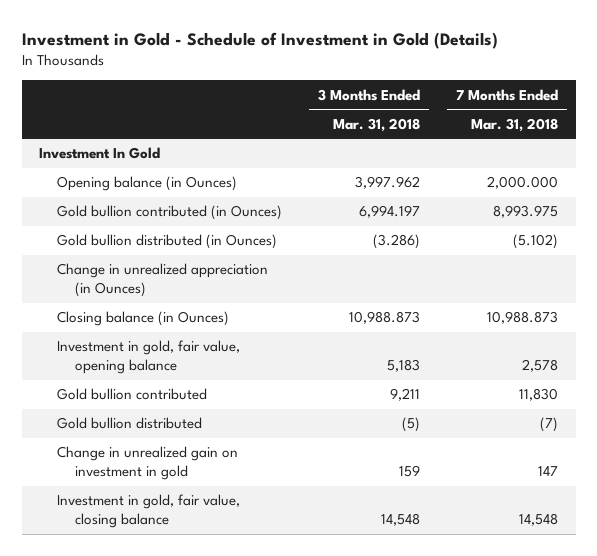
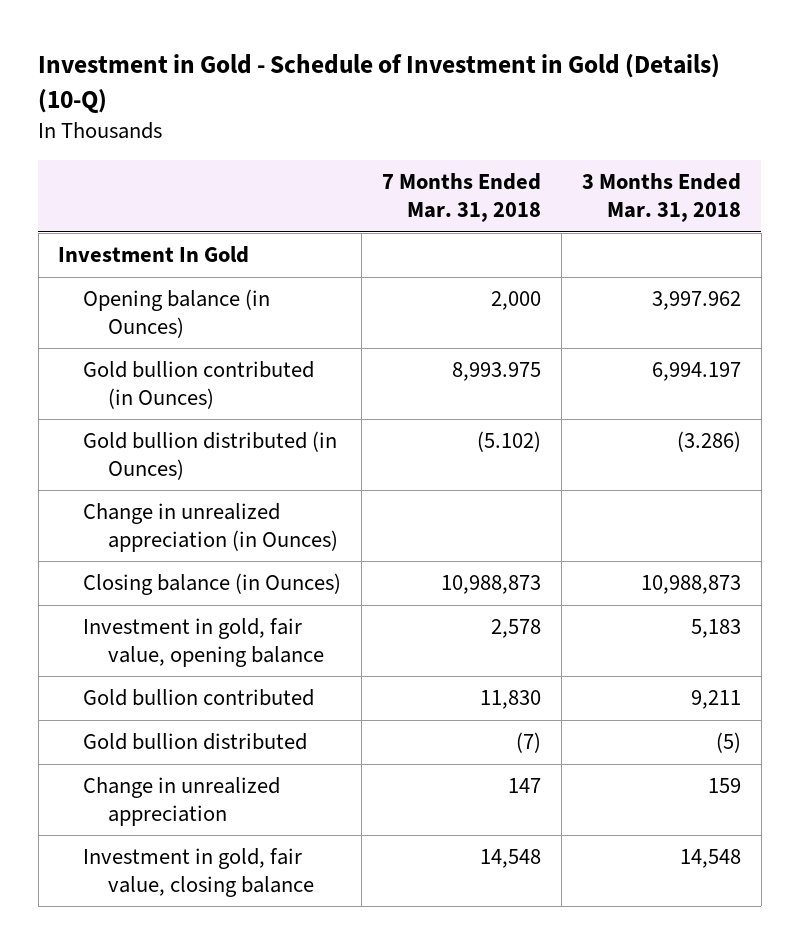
[21,31,498,49] Investment in Gold - Schedule of Investment in Gold (Details) -> [38,53,721,113] Investment in Gold - Schedule of Investment in Gold (Details) (10-Q)
[486,176,558,190] 2,000.000 -> [491,291,542,311] 2,000
[348,311,420,325] 10,988.873 -> [640,575,741,595] 10,988,873
[486,311,558,325] 10,988.873 -> [441,575,542,595] 10,988,873
[57,446,239,481] Change in unrealized gain on investment in gold -> [83,777,281,827] Change in unrealized appreciation

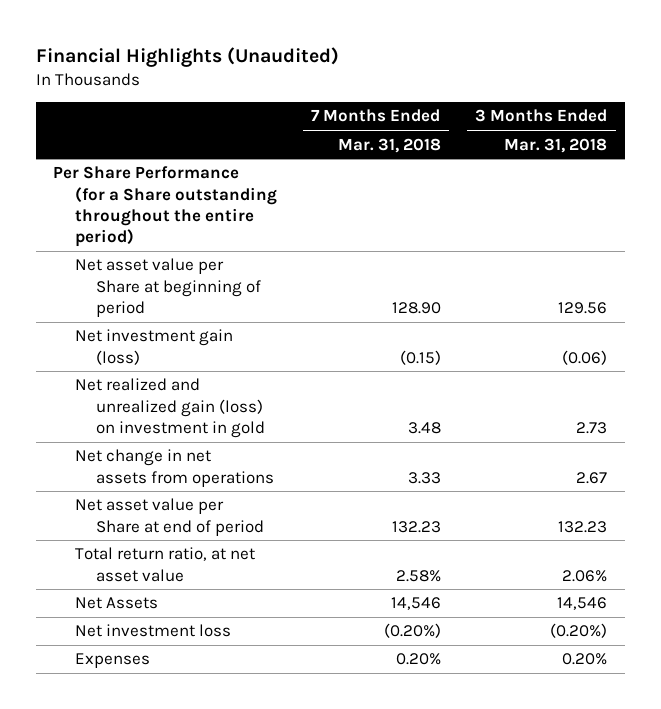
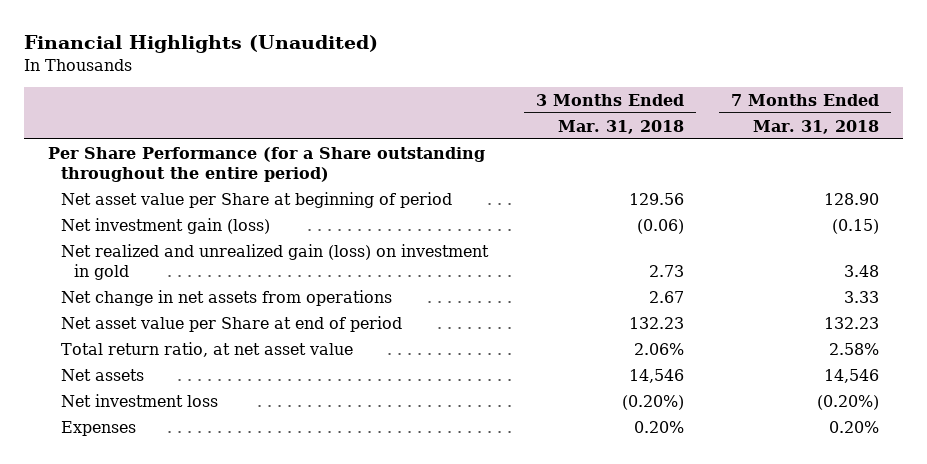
[74,597,158,610] Net Assets -> [60,368,144,381] Net assets

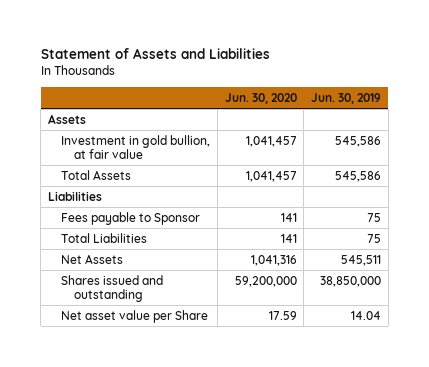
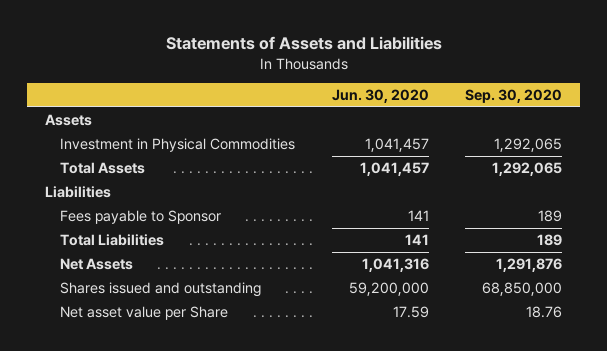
[40,48,270,60] Statement of Assets and Liabilities -> [165,36,442,51] Statements of Assets and Liabilities
[311,92,382,104] Jun. 30, 2019 -> none
none -> [464,88,562,103] Sep. 30, 2020
[61,134,211,159] Investment in gold bullion, at fair value -> [60,137,296,152] Investment in Physical Commodities

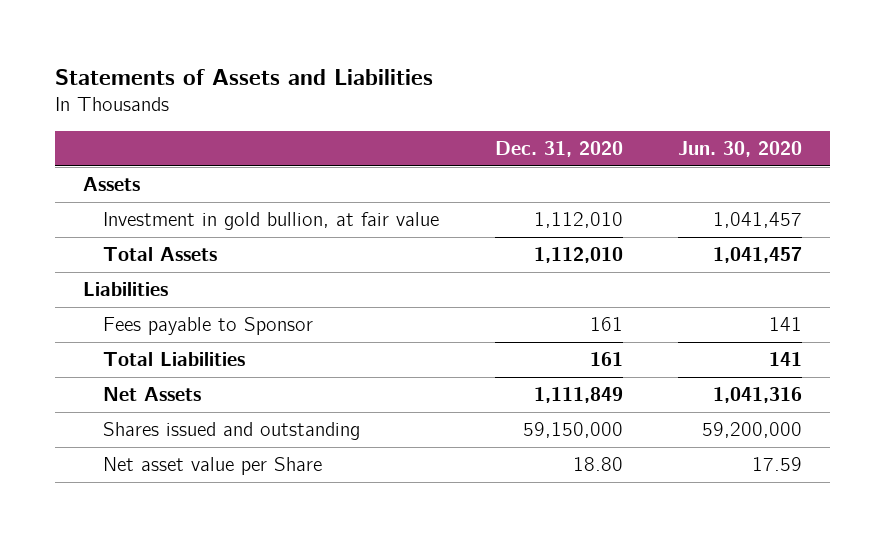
[464,88,562,103] Sep. 30, 2020 -> none
none -> [494,141,623,158] Dec. 31, 2020
[60,137,296,152] Investment in Physical Commodities -> [102,212,439,231] Investment in gold bullion, at fair value

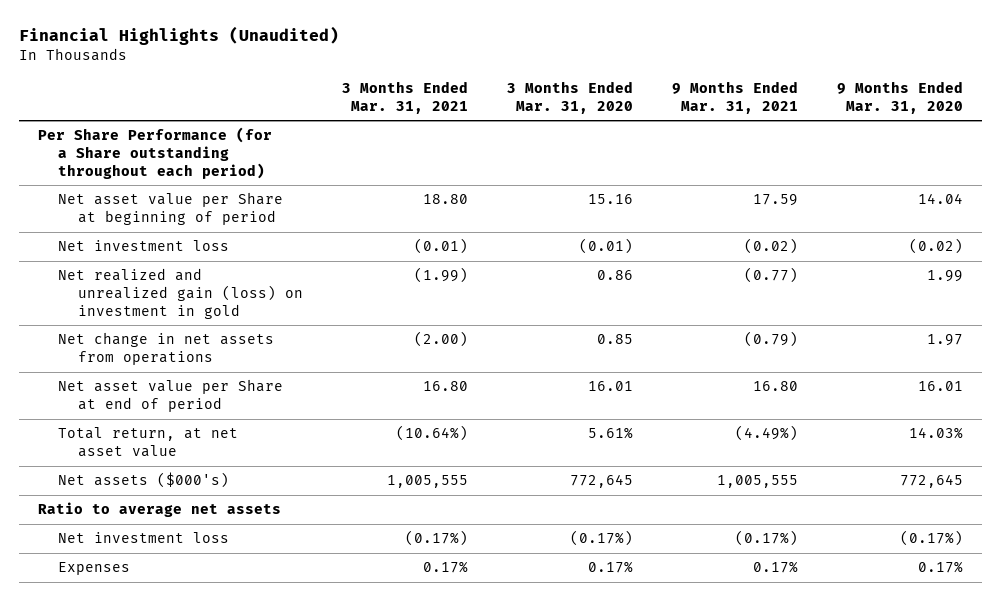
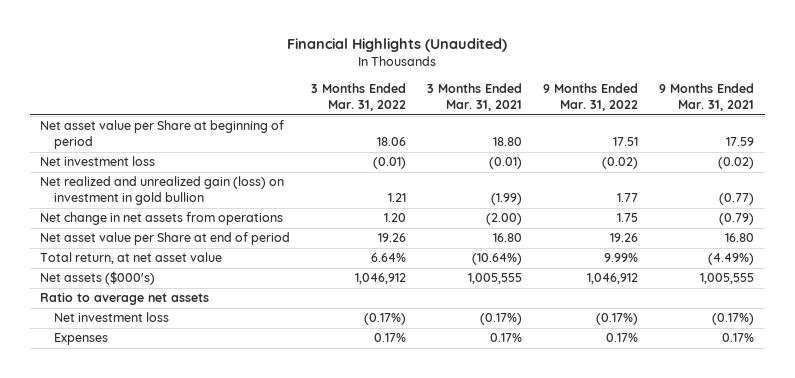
[506,80,633,114] 3 Months Ended Mar. 31, 2020 -> none
[836,80,963,114] 9 Months Ended Mar. 31, 2020 -> none
none -> [311,83,407,112] 3 Months Ended Mar. 31, 2022
none -> [543,83,639,112] 9 Months Ended Mar. 31, 2022
[38,127,273,179] Per Share Performance (for a Share outstanding throughout each period) -> none
[58,268,304,319] Net realized and unrealized gain (loss) on investment in gold -> [40,176,285,206] Net realized and unrealized gain (loss) on investment in gold bullion

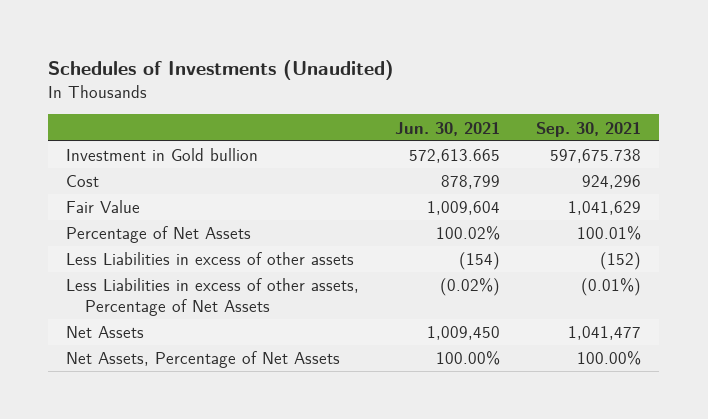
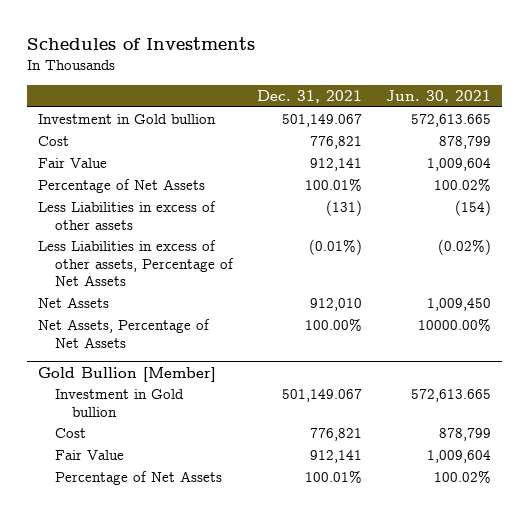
[48,59,395,80] Schedules of Investments (Unaudited) -> [26,36,255,50] Schedules of Investments
[536,121,642,137] Sep. 30, 2021 -> none
none -> [256,90,362,104] Dec. 31, 2021
[436,351,501,366] 100.00% -> [417,317,491,331] 10000.00%
none -> [38,366,217,382] Gold Bullion [Member]
none -> [55,388,185,417] Investment in Gold bullion
none -> [55,427,87,438] Cost
none -> [55,449,125,460] Fair Value
none -> [55,470,223,485] Percentage of Net Assets

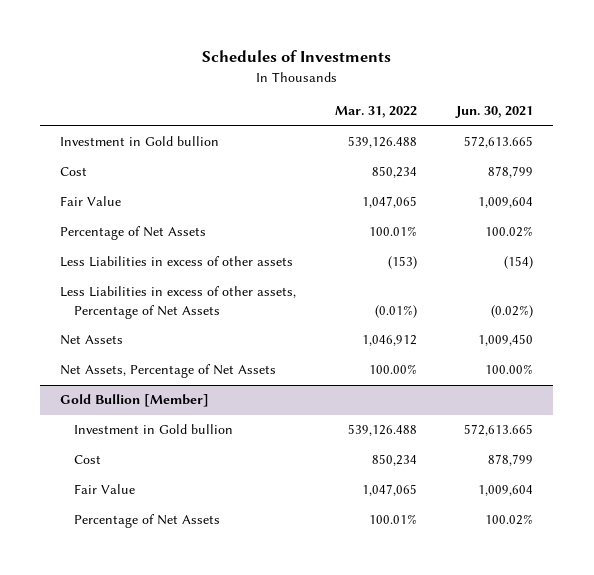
[256,90,362,104] Dec. 31, 2021 -> none
none -> [335,106,418,119] Mar. 31, 2022
[417,317,491,331] 10000.00% -> [485,364,534,375] 100.00%

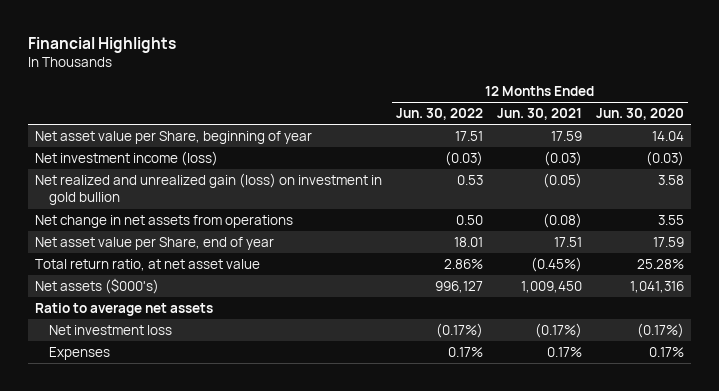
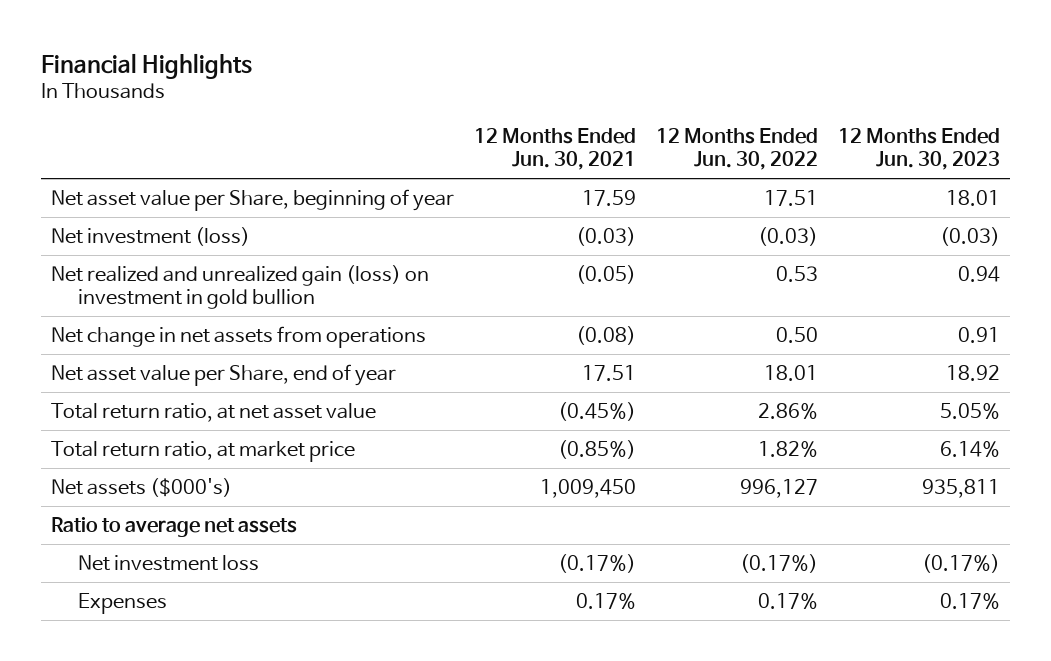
[595,108,684,121] Jun. 30, 2020 -> none
none -> [837,128,1000,171] 12 Months Ended Jun. 30, 2023
[34,150,218,166] Net investment income (loss) -> [51,226,251,246] Net investment (loss)
none -> [51,440,356,462] Total return ratio, at market price

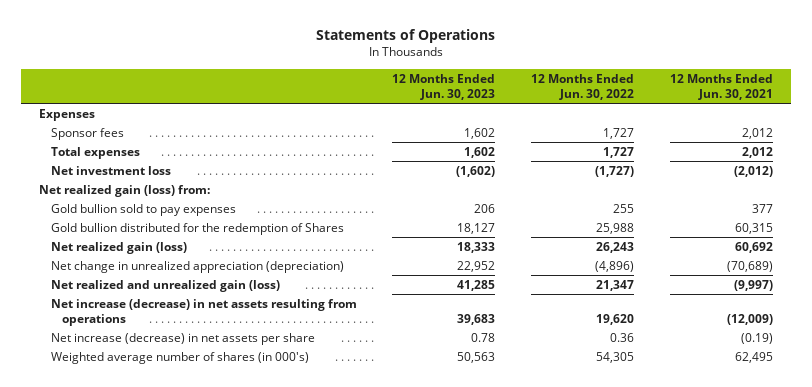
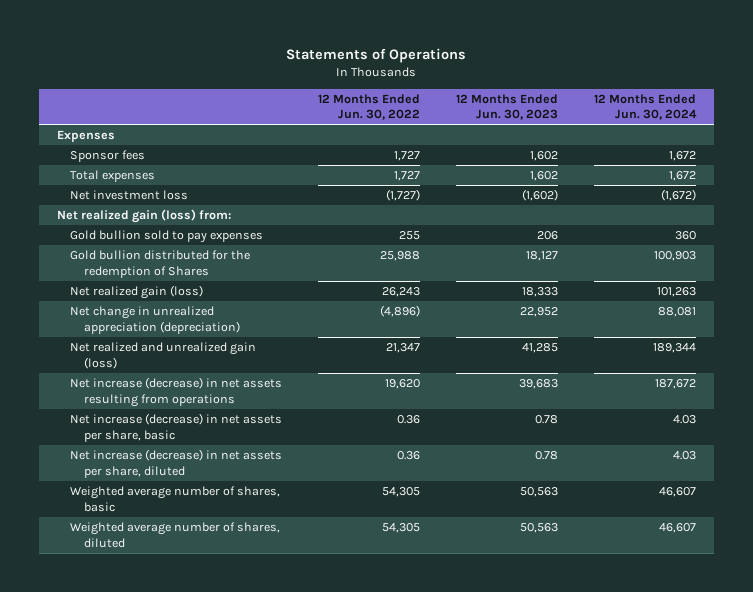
[669,73,773,100] 12 Months Ended Jun. 30, 2021 -> none
none -> [593,93,697,121] 12 Months Ended Jun. 30, 2024
[50,333,315,346] Net increase (decrease) in net assets per share -> [70,412,283,442] Net increase (decrease) in net assets per share, basic
none -> [70,448,283,478] Net increase (decrease) in net assets per share, diluted
[50,352,309,365] Weighted average number of shares (in 000's) -> [70,485,281,512] Weighted average number of shares, basic
none -> [70,521,281,548] Weighted average number of shares, diluted

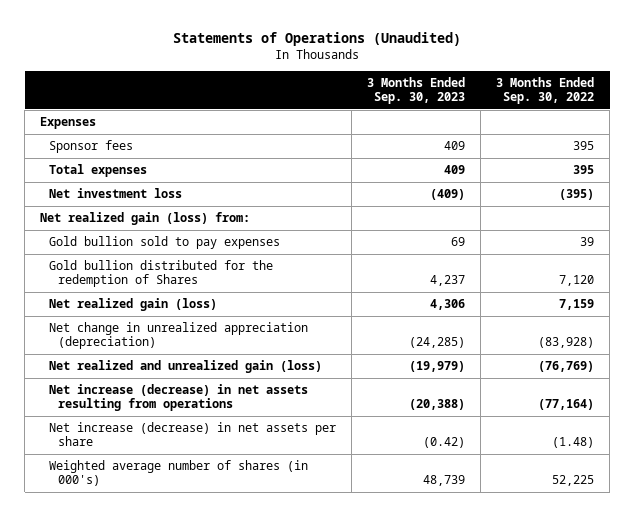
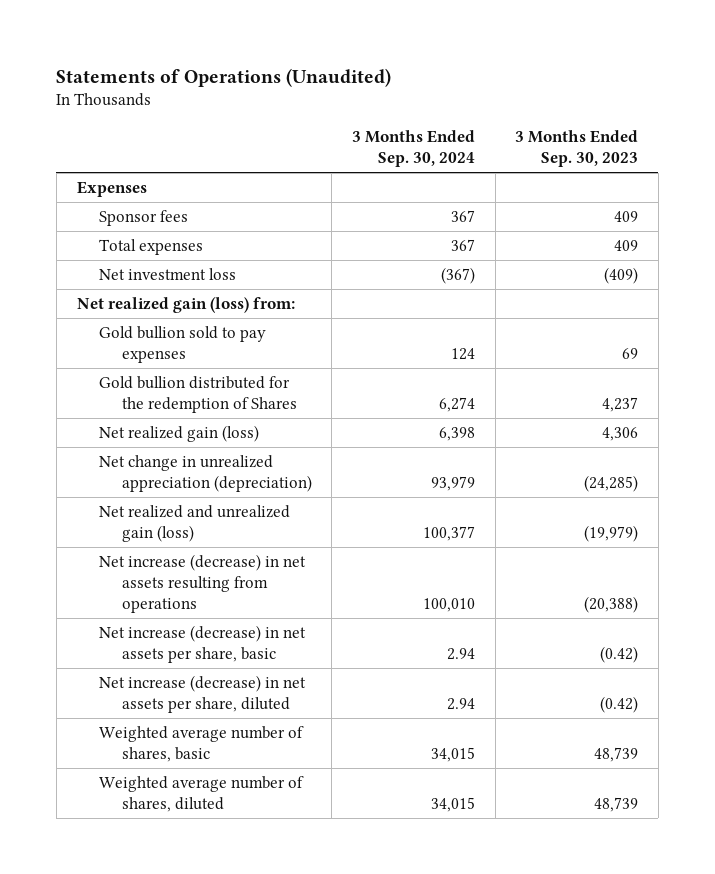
[495,76,594,105] 3 Months Ended Sep. 30, 2022 -> none
none -> [351,130,475,168] 3 Months Ended Sep. 30, 2024
[48,422,336,447] Net increase (decrease) in net assets per share -> [99,625,307,663] Net increase (decrease) in net assets per share, basic
none -> [99,675,307,713] Net increase (decrease) in net assets per share, diluted
[48,460,308,487] Weighted average number of shares (in 000's) -> [99,726,305,762] Weighted average number of shares, basic
none -> [99,776,305,812] Weighted average number of shares, diluted

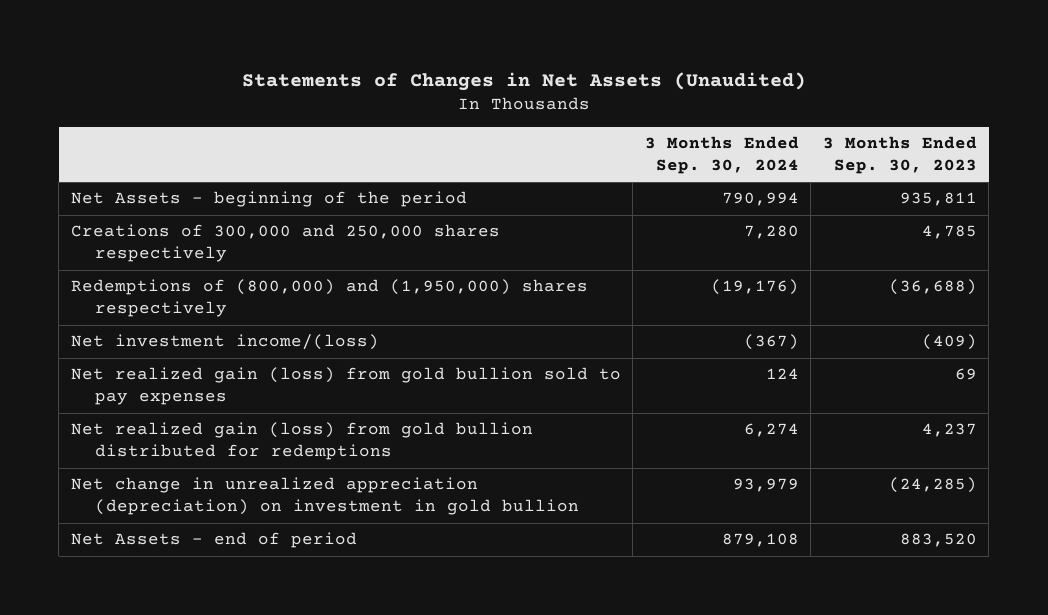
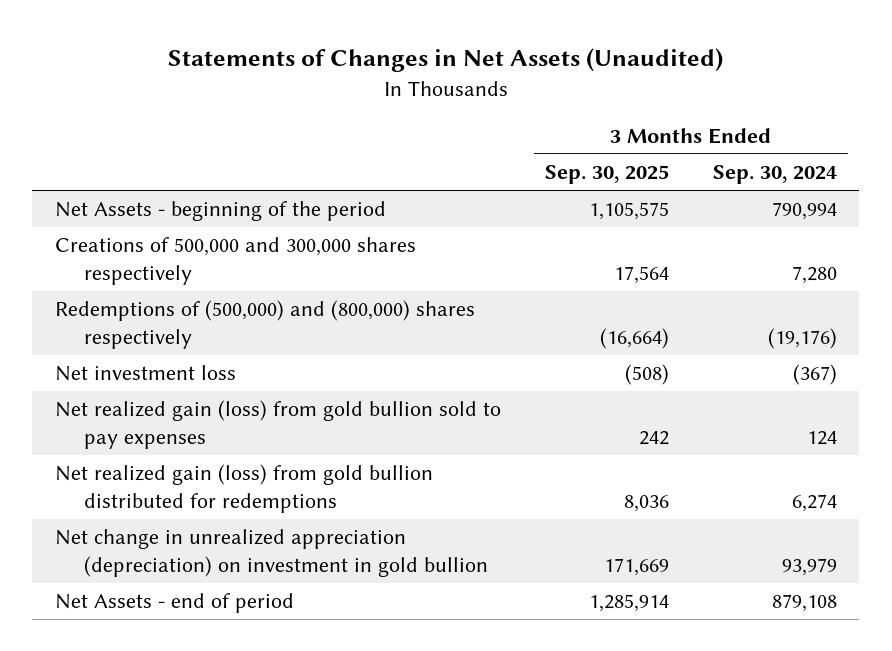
[822,136,977,174] 3 Months Ended Sep. 30, 2023 -> none
none -> [544,165,669,185] Sep. 30, 2025
[70,224,500,263] Creations of 300,000 and 250,000 shares respectively -> [54,237,416,286] Creations of 500,000 and 300,000 shares respectively
[70,279,588,318] Redemptions of (800,000) and (1,950,000) shares respectively -> [54,300,475,350] Redemptions of (500,000) and (800,000) shares respectively
[70,334,379,351] Net investment income/(loss) -> [54,365,236,382] Net investment loss

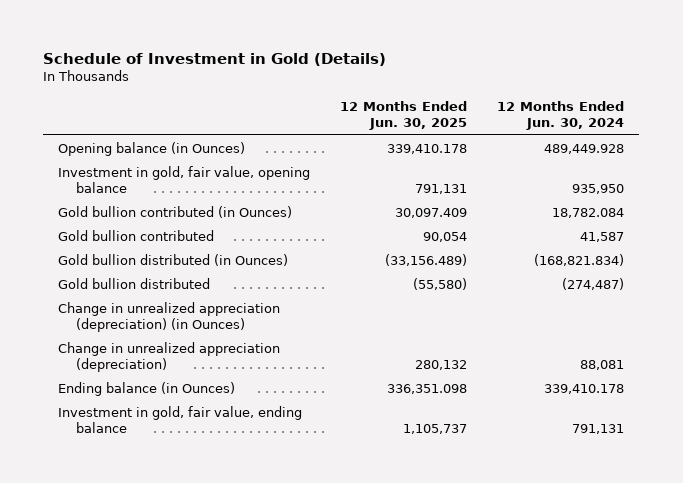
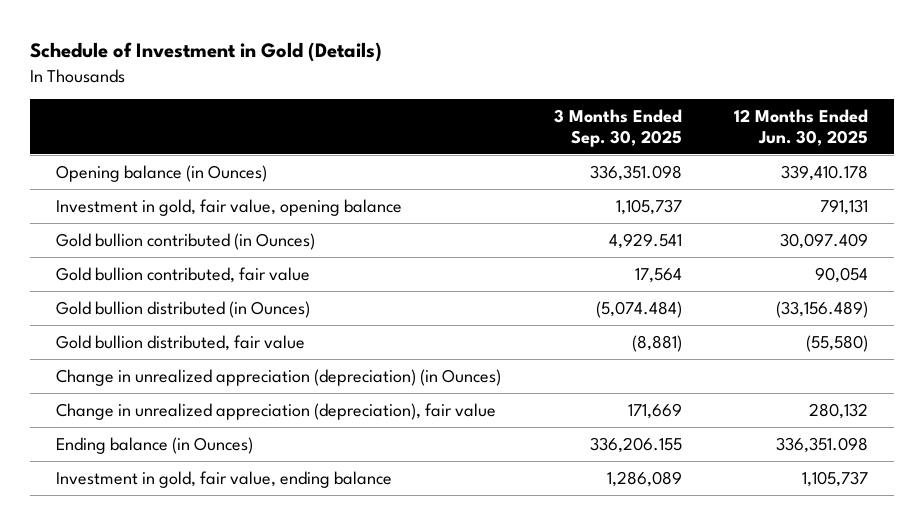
[497,101,625,131] 12 Months Ended Jun. 30, 2024 -> none
none -> [553,109,682,147] 3 Months Ended Sep. 30, 2025
[58,229,215,241] Gold bullion contributed -> [56,266,311,283] Gold bullion contributed, fair value
[58,277,211,289] Gold bullion distributed -> [56,334,306,351] Gold bullion distributed, fair value
[58,341,281,372] Change in unrealized appreciation (depreciation) -> [56,402,497,420] Change in unrealized appreciation (depreciation), fair value

